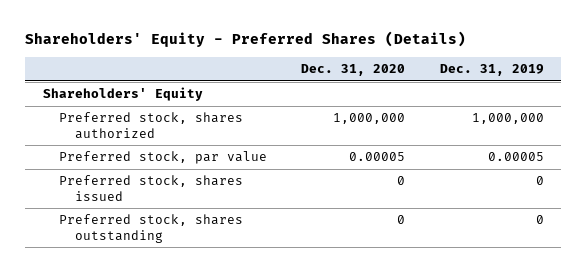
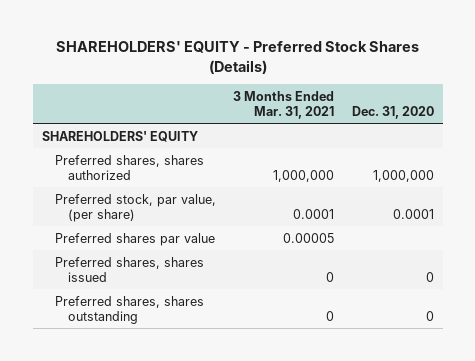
[25,31,467,48] Shareholders' Equity - Preferred Shares (Details) -> [55,41,419,74] SHAREHOLDERS' EQUITY - Preferred Stock Shares (Details)
[439,63,544,76] Dec. 31, 2019 -> none
none -> [233,90,335,119] 3 Months Ended Mar. 31, 2021
[42,87,203,102] Shareholders' Equity -> [41,130,198,142] SHAREHOLDERS' EQUITY
[58,112,243,139] Preferred stock, shares authorized -> [55,154,205,180] Preferred shares, shares authorized
[58,151,267,165] Preferred stock, par value -> [55,193,217,222] Preferred stock, par value, (per share)
[349,152,406,162] 0.00005 -> [392,208,434,219] 0.0001
none -> [55,232,216,246] Preferred shares par value
[58,175,243,201] Preferred stock, shares issued -> [55,256,205,282] Preferred shares, shares issued
[58,214,243,243] Preferred stock, shares outstanding -> [55,295,205,324] Preferred shares, shares outstanding

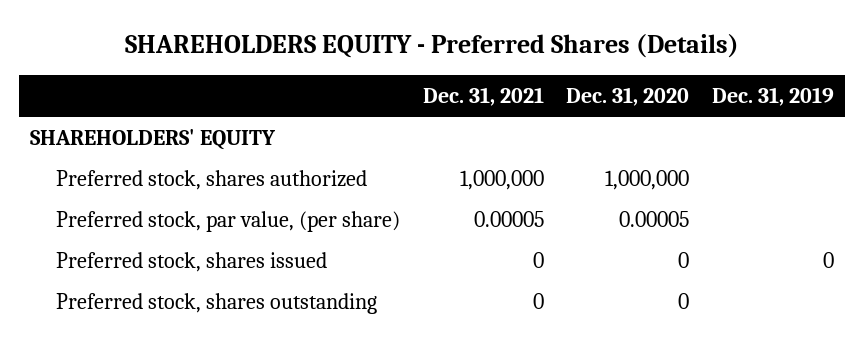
[55,41,419,74] SHAREHOLDERS' EQUITY - Preferred Stock Shares (Details) -> [124,33,739,58] SHAREHOLDERS EQUITY - Preferred Shares (Details)
[233,90,335,119] 3 Months Ended Mar. 31, 2021 -> none
none -> [422,86,544,106] Dec. 31, 2021
none -> [711,86,834,106] Dec. 31, 2019
[55,232,216,246] Preferred shares par value -> none
[55,154,205,180] Preferred shares, shares authorized -> [56,170,368,191] Preferred stock, shares authorized
[392,208,434,219] 0.0001 -> [619,211,690,228] 0.00005
[55,256,205,282] Preferred shares, shares issued -> [56,252,328,273] Preferred stock, shares issued
[55,295,205,324] Preferred shares, shares outstanding -> [56,293,378,315] Preferred stock, shares outstanding

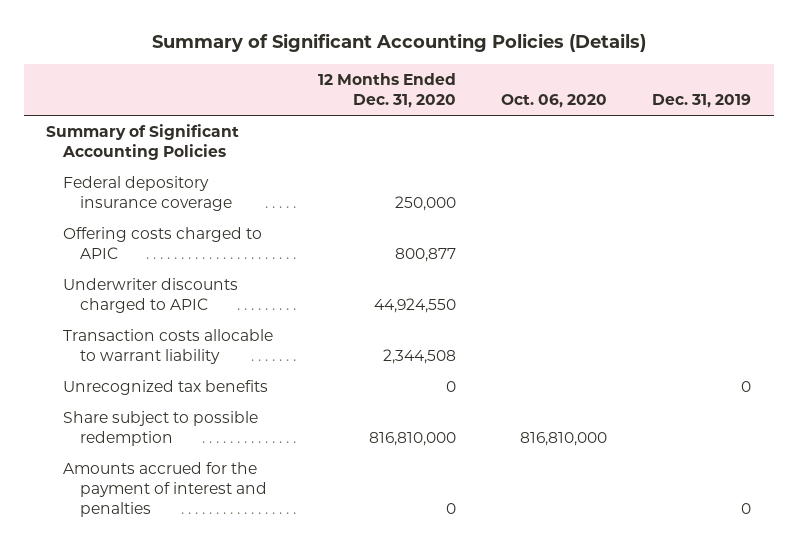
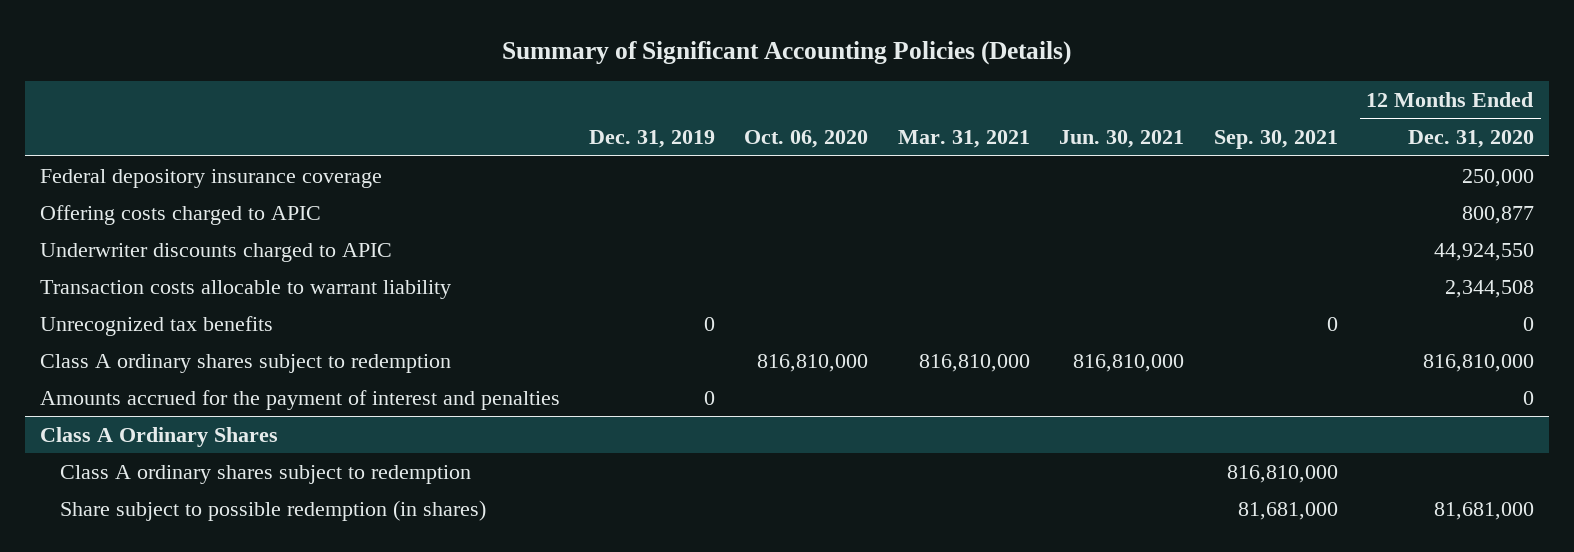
none -> [897,130,1030,149] Mar. 31, 2021
none -> [1059,130,1185,149] Jun. 30, 2021
none -> [1213,130,1338,150] Sep. 30, 2021
[46,123,240,161] Summary of Significant Accounting Policies -> none
[63,410,259,447] Share subject to possible redemption -> [39,353,451,373] Class A ordinary shares subject to redemption
none -> [39,426,278,447] Class A Ordinary Shares
none -> [59,464,471,484] Class A ordinary shares subject to redemption
none -> [59,499,486,521] Share subject to possible redemption (in shares)

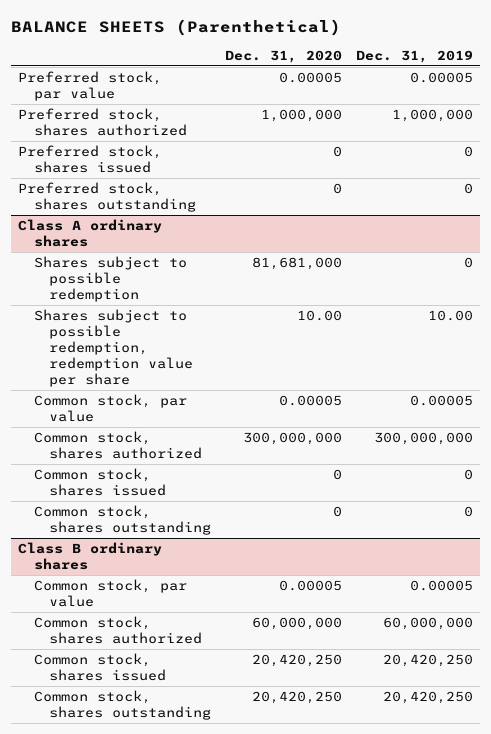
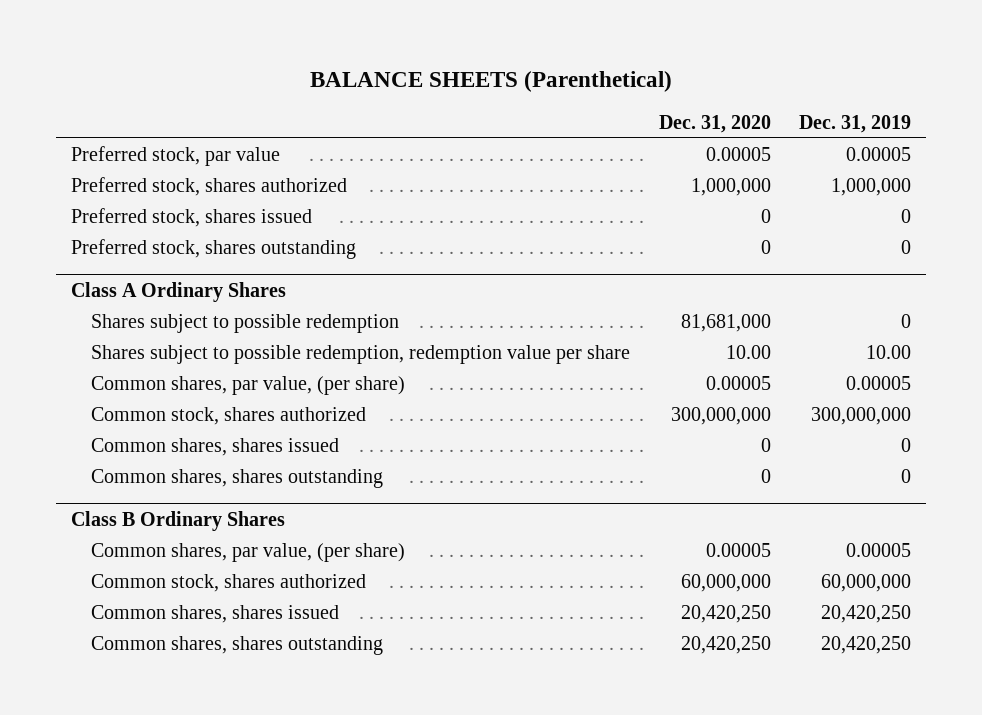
[18,218,163,247] Class A ordinary shares -> [70,281,286,302] Class A Ordinary Shares
[33,393,187,422] Common stock, par value -> [90,375,405,395] Common shares, par value, (per share)
[33,467,167,496] Common stock, shares issued -> [90,437,339,456] Common shares, shares issued
[33,504,212,535] Common stock, shares outstanding -> [90,468,383,488] Common shares, shares outstanding
[18,541,163,570] Class B ordinary shares -> [70,510,285,531] Class B Ordinary Shares
[33,578,187,607] Common stock, par value -> [90,542,405,562] Common shares, par value, (per share)
[33,652,167,681] Common stock, shares issued -> [90,604,339,623] Common shares, shares issued
[33,689,212,720] Common stock, shares outstanding -> [90,635,383,655] Common shares, shares outstanding

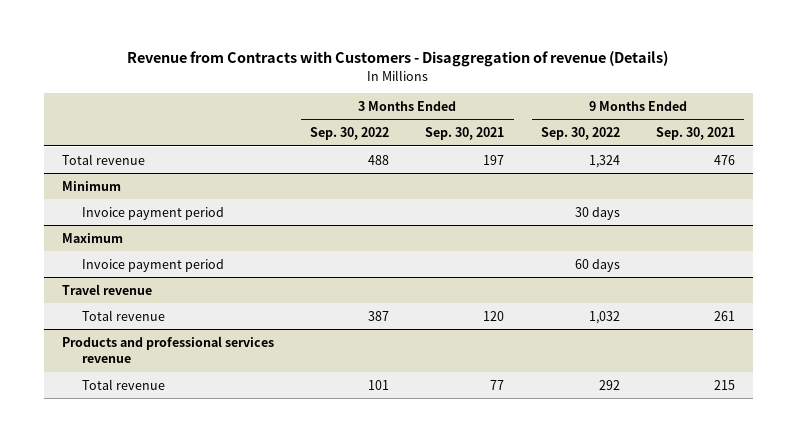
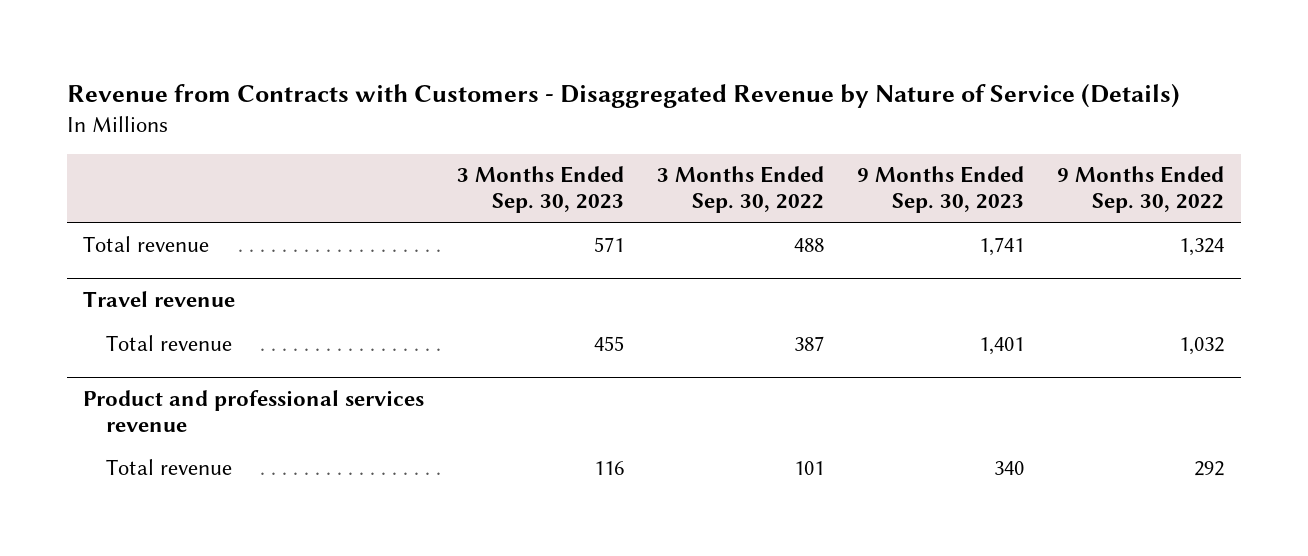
[127,51,669,68] Revenue from Contracts with Customers - Disaggregation of revenue (Details) -> [66,82,1180,108] Revenue from Contracts with Customers - Disaggregated Revenue by Nature of Service (Details)
[425,127,505,141] Sep. 30, 2021 -> none
[656,127,736,141] Sep. 30, 2021 -> none
none -> [457,166,625,214] 3 Months Ended Sep. 30, 2023
none -> [857,166,1025,214] 9 Months Ended Sep. 30, 2023
[61,180,121,191] Minimum -> none
[81,206,224,220] Invoice payment period -> none
[61,232,123,243] Maximum -> none
[81,258,224,272] Invoice payment period -> none
[61,335,274,364] Products and professional services revenue -> [83,390,425,433] Product and professional services revenue

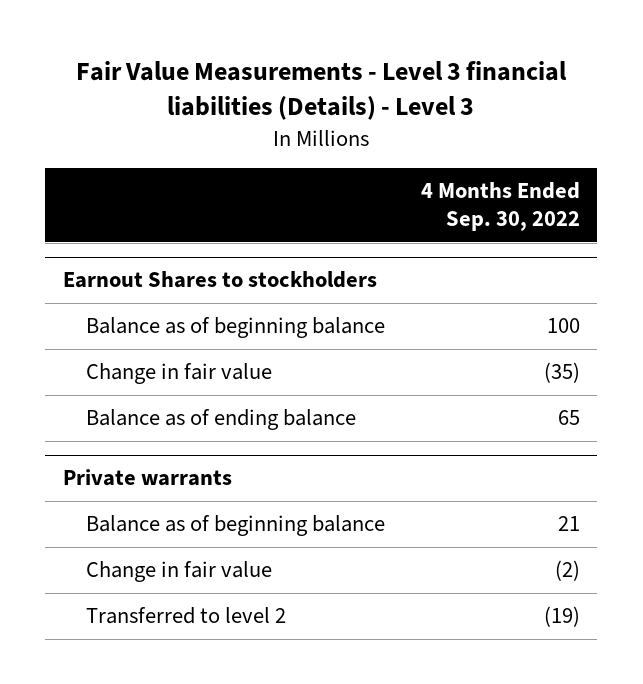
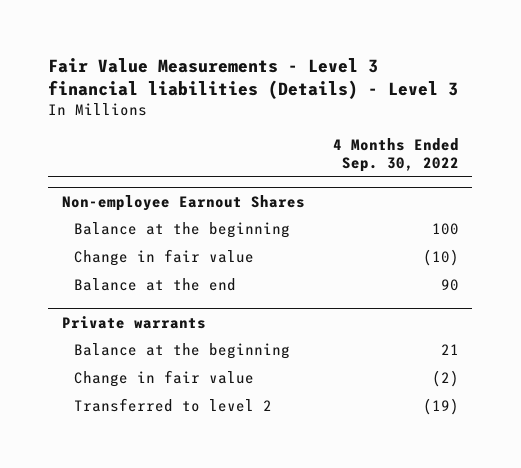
[86,409,357,431] Balance as of ending balance -> none
[63,271,378,289] Earnout Shares to stockholders -> [62,194,306,211] Non-employee Earnout Shares
[86,317,386,339] Balance as of beginning balance -> [74,222,291,239] Balance at the beginning
[543,362,580,384] (35) -> [422,249,459,267] (10)
none -> [74,278,237,292] Balance at the end
[86,515,386,537] Balance as of beginning balance -> [74,343,291,360] Balance at the beginning

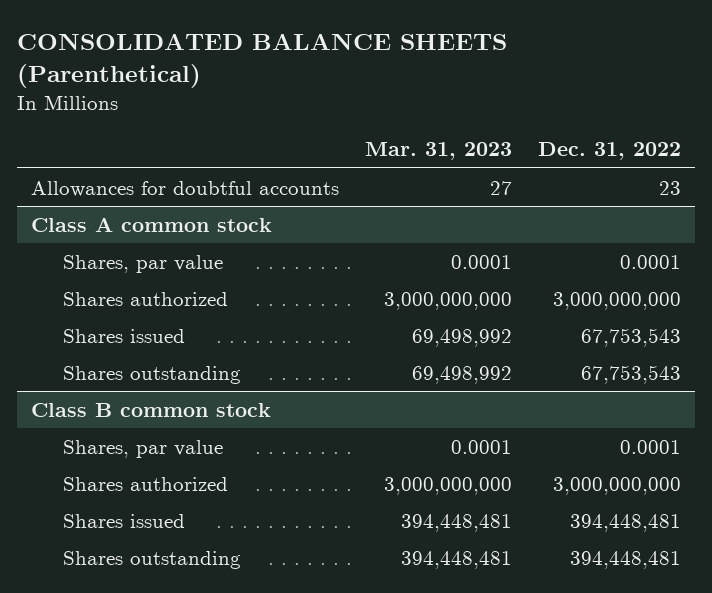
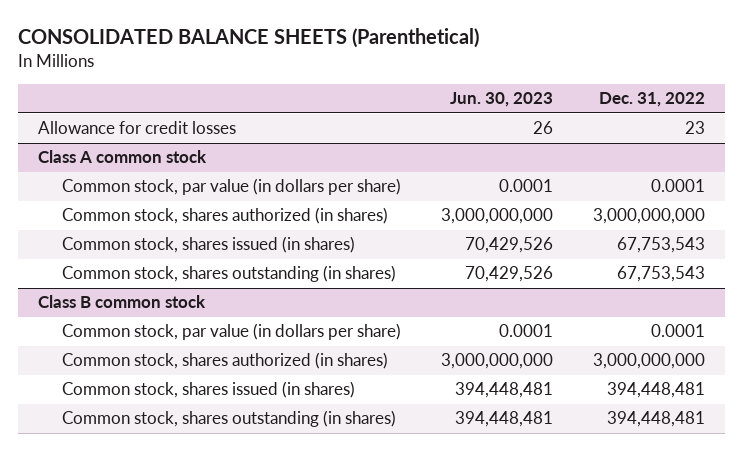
[365,142,513,161] Mar. 31, 2023 -> none
none -> [450,92,554,108] Jun. 30, 2023
[30,180,339,197] Allowances for doubtful accounts -> [37,121,236,135] Allowance for credit losses
[63,254,224,273] Shares, par value -> [61,178,401,196] Common stock, par value (in dollars per share)
[63,291,229,306] Shares authorized -> [61,207,388,225] Common stock, shares authorized (in shares)
[63,328,186,343] Shares issued -> [61,236,355,254] Common stock, shares issued (in shares)
[63,365,242,384] Shares outstanding -> [61,265,396,283] Common stock, shares outstanding (in shares)
[63,439,224,458] Shares, par value -> [61,323,401,341] Common stock, par value (in dollars per share)
[63,476,229,491] Shares authorized -> [61,352,388,370] Common stock, shares authorized (in shares)
[63,513,186,528] Shares issued -> [61,381,355,399] Common stock, shares issued (in shares)
[63,550,242,569] Shares outstanding -> [61,410,396,428] Common stock, shares outstanding (in shares)

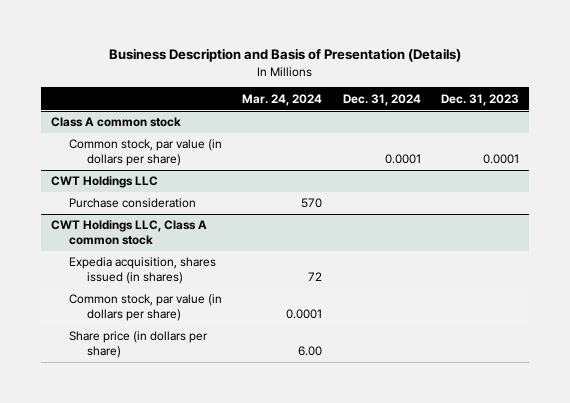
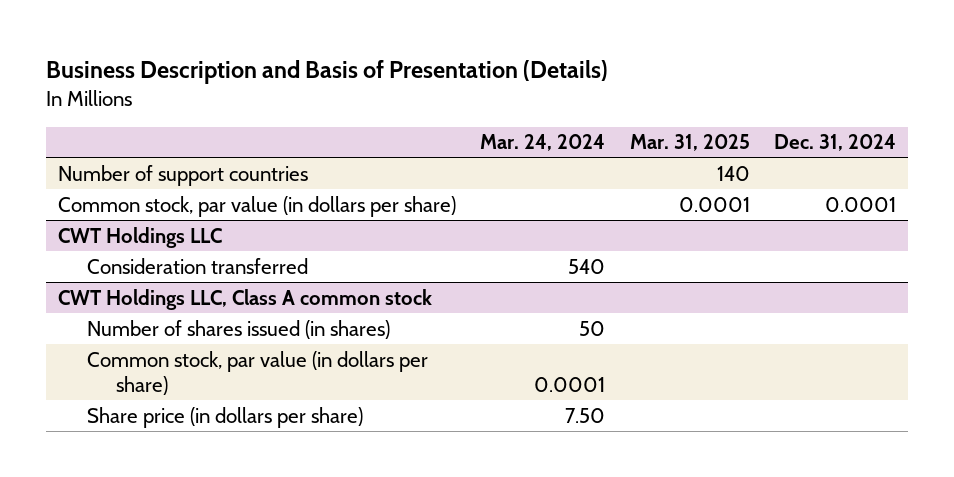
[440,93,519,106] Dec. 31, 2023 -> none
none -> [629,134,750,152] Mar. 31, 2025
[51,117,182,128] Class A common stock -> none
none -> [58,164,309,186] Number of support countries
[69,198,197,209] Purchase consideration -> [87,257,309,274] Consideration transferred
[301,198,323,209] 570 -> [568,258,606,274] 540
[69,257,217,285] Expedia acquisition, shares issued (in shares) -> [87,319,391,339] Number of shares issued (in shares)
[308,272,323,282] 72 -> [579,320,606,336] 50
[298,346,323,357] 6.00 -> [565,407,606,423] 7.50

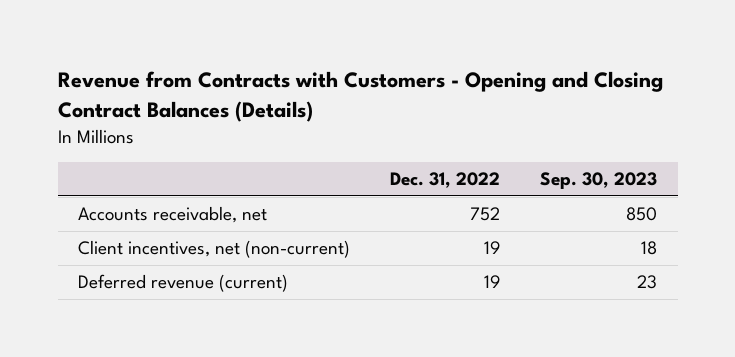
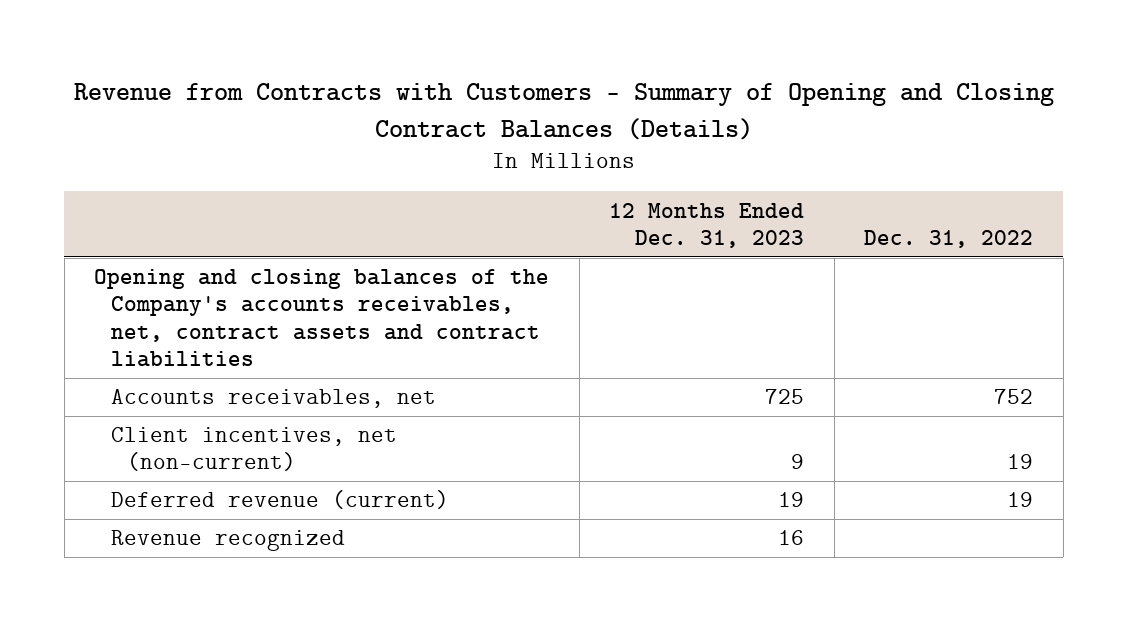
[57,71,663,123] Revenue from Contracts with Customers - Opening and Closing Contract Balances (Details) -> [73,83,1054,140] Revenue from Contracts with Customers - Summary of Opening and Closing Contract Balances (Details)
[540,172,658,190] Sep. 30, 2023 -> none
none -> [609,202,805,248] 12 Months Ended Dec. 31, 2023
none -> [94,269,550,367] Opening and closing balances of the Company's accounts receivables, net, contract assets and contract liabilities
[77,206,267,224] Accounts receivable, net -> [110,389,436,409] Accounts receivables, net
none -> [110,530,345,552] Revenue recognized

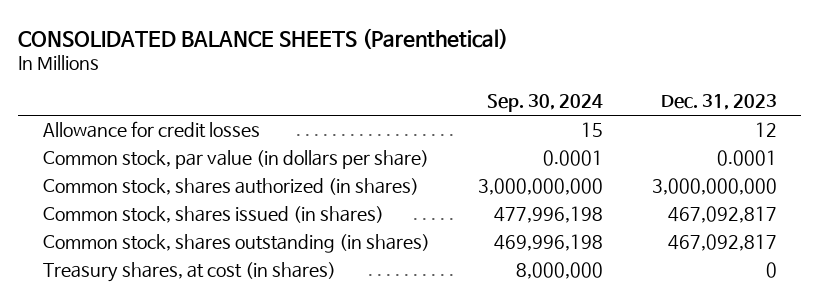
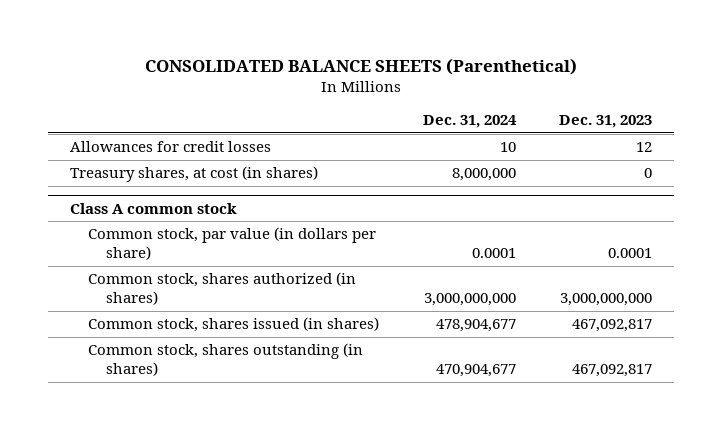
[487,94,604,113] Sep. 30, 2024 -> none
none -> [422,115,517,129] Dec. 31, 2024
[42,121,260,139] Allowance for credit losses -> [70,141,272,153] Allowances for credit losses
[42,262,336,283] Treasury shares, at cost (in shares) -> [70,166,319,183] Treasury shares, at cost (in shares)
none -> [70,202,238,214] Class A common stock

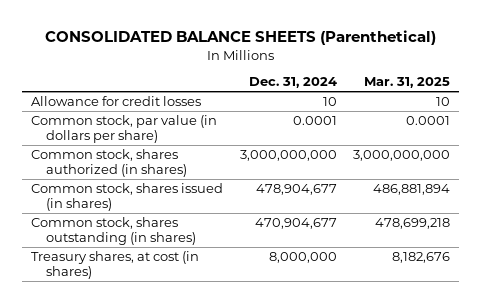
[559,115,653,129] Dec. 31, 2023 -> none
none -> [364,77,451,89] Mar. 31, 2025
[70,202,238,214] Class A common stock -> none
[70,141,272,153] Allowances for credit losses -> [30,95,201,106] Allowance for credit losses
[70,166,319,183] Treasury shares, at cost (in shares) -> [30,250,199,280] Treasury shares, at cost (in shares)

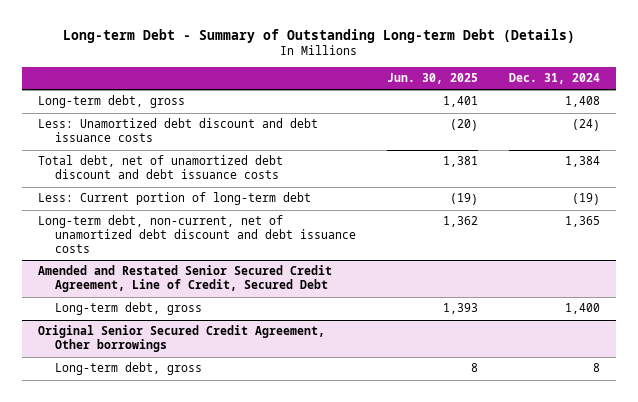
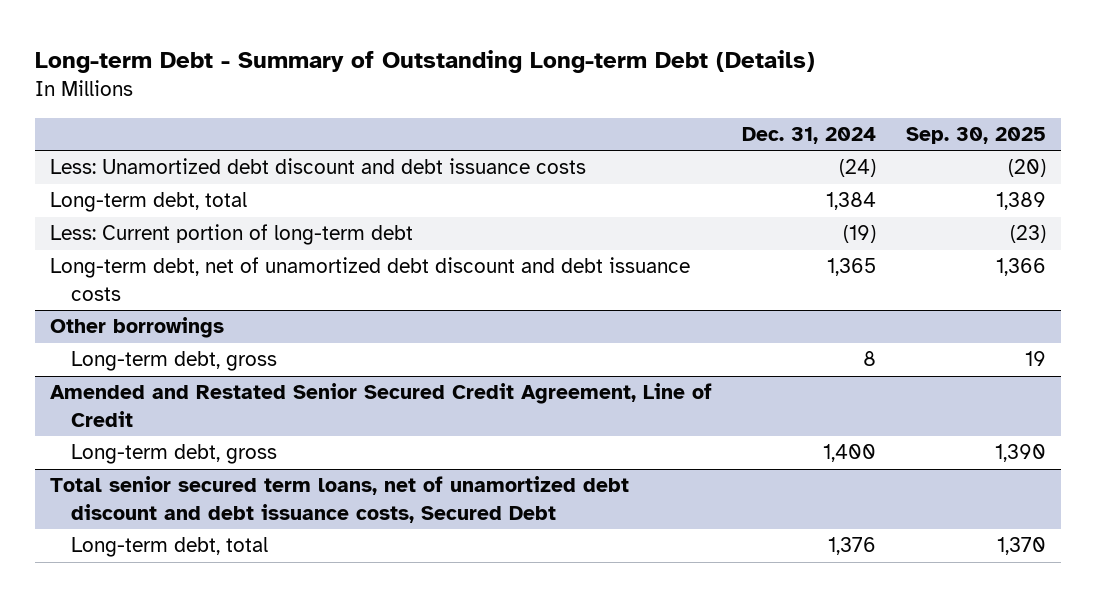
[386,73,478,85] Jun. 30, 2025 -> none
none -> [906,126,1047,144] Sep. 30, 2025
[37,95,185,109] Long-term debt, gross -> none
[37,155,283,180] Total debt, net of unamortized debt discount and debt issuance costs -> [50,192,248,213] Long-term debt, total
[37,265,332,293] Amended and Restated Senior Secured Credit Agreement, Line of Credit, Secured Debt -> none
[54,302,202,316] Long-term debt, gross -> none
[37,325,325,353] Original Senior Secured Credit Agreement, Other borrowings -> none
[37,215,356,254] Long-term debt, non-current, net of unamortized debt discount and debt issuance costs -> [50,257,691,301] Long-term debt, net of unamortized debt discount and debt issuance costs
none -> [50,317,225,339] Other borrowings
none -> [50,383,713,427] Amended and Restated Senior Secured Credit Agreement, Line of Credit
none -> [70,444,277,465] Long-term debt, gross
none -> [50,476,630,523] Total senior secured term loans, net of unamortized debt discount and debt issuance costs, Secured Debt
none -> [70,537,268,558] Long-term debt, total

